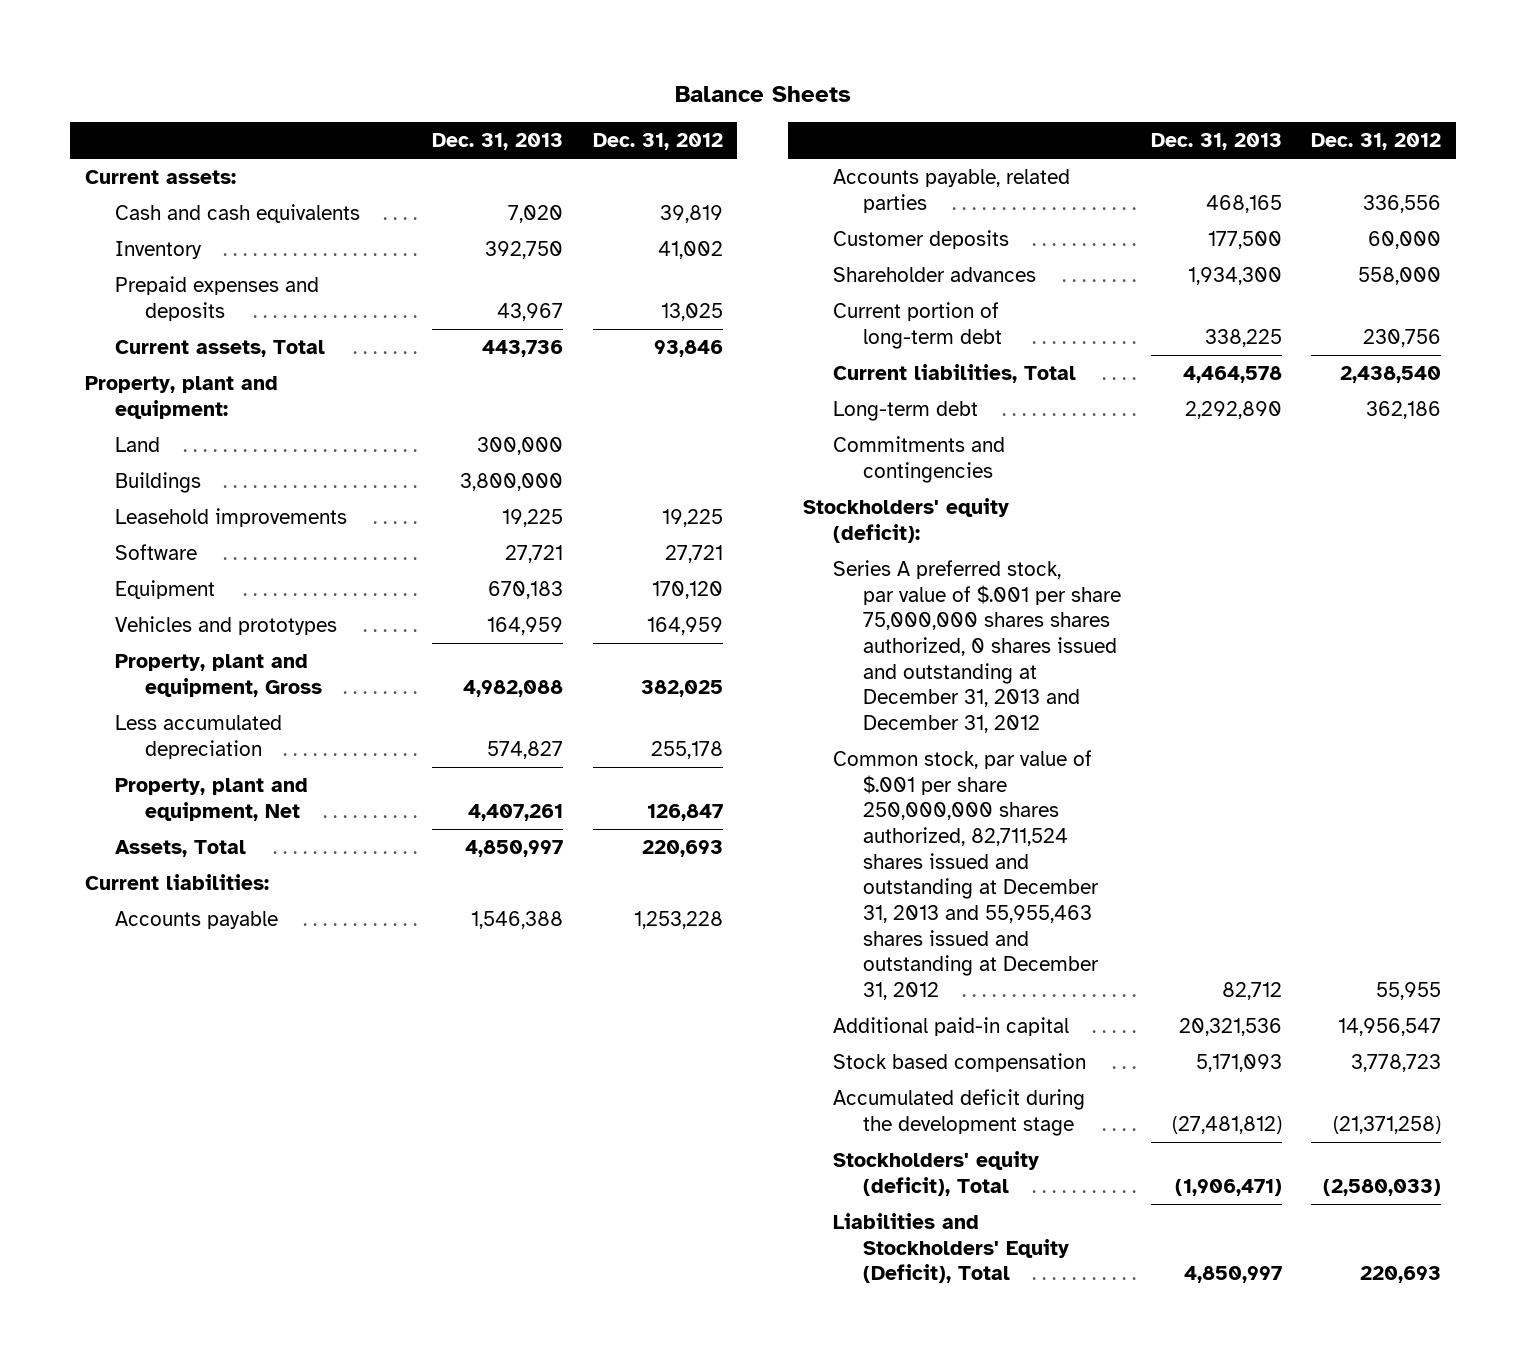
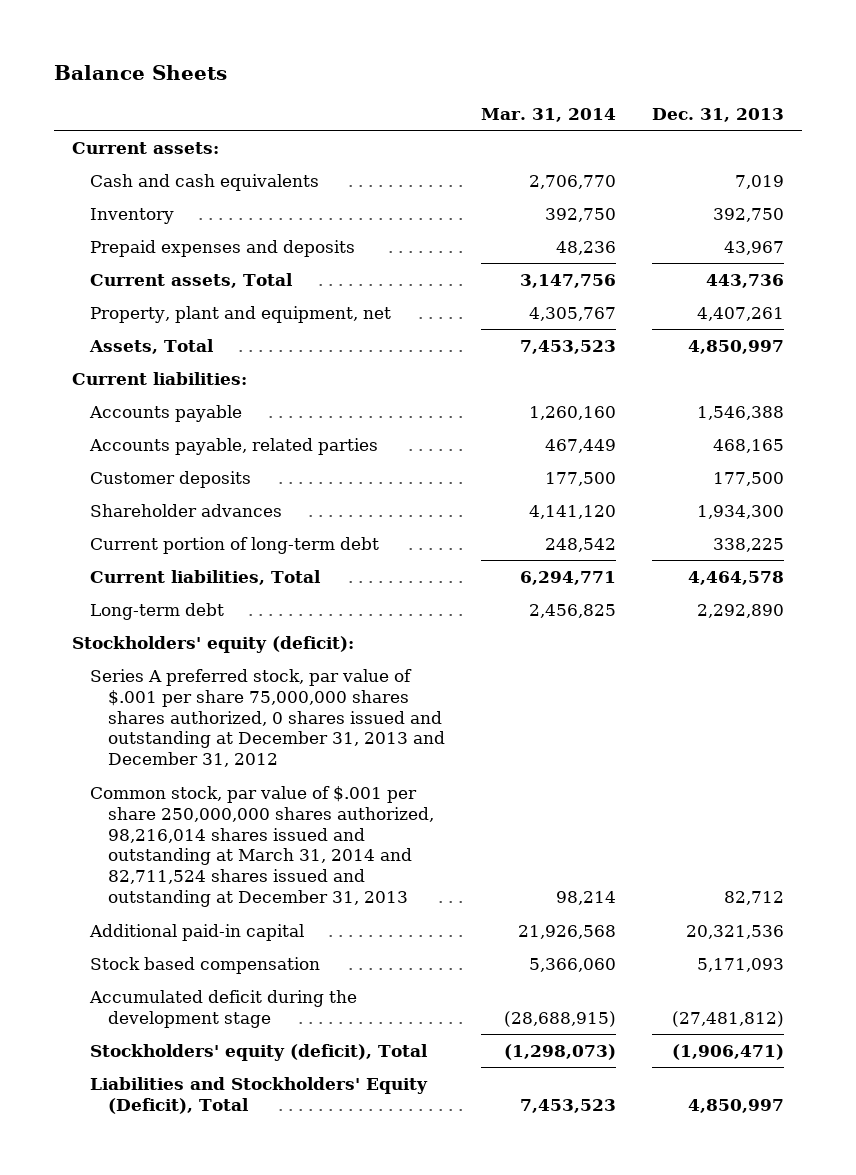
[592,133,723,151] Dec. 31, 2012 -> none
none -> [480,108,616,123] Mar. 31, 2014
[508,205,564,224] 7,020 -> [734,174,784,189] 7,019
[84,376,278,419] Property, plant and equipment: -> none
[114,437,160,453] Land -> none
[114,472,201,494] Buildings -> none
[114,508,347,528] Leasehold improvements -> none
[114,544,197,561] Software -> none
[114,580,215,600] Equipment -> none
[114,616,337,636] Vehicles and prototypes -> none
[114,654,322,697] Property, plant and equipment, Gross -> none
[114,715,282,759] Less accumulated depreciation -> none
[114,778,308,821] Property, plant and equipment, Net -> [90,305,392,323] Property, plant and equipment, net
[833,436,1006,483] Commitments and contingencies -> none
[833,750,1100,1000] Common stock, par value of $.001 per share 250,000,000 shares authorized, 82,711,524 shares issued and outstanding at December 31, 2013 and 55,955,463 shares issued and outstanding at December 31, 2012 -> [90,785,435,908] Common stock, par value of $.001 per share 250,000,000 shares authorized, 98,216,014 shares issued and outstanding at March 31, 2014 and 82,711,524 shares issued and outstanding at December 31, 2013

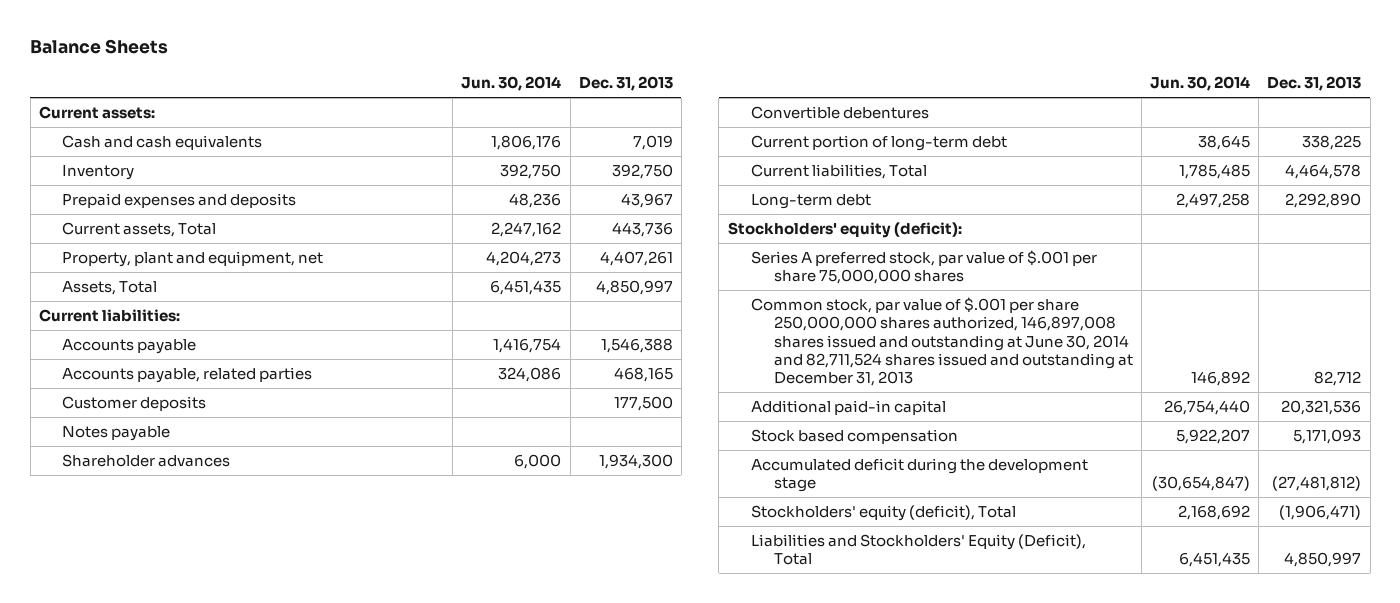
[480,108,616,123] Mar. 31, 2014 -> none
none -> [461,76,562,92] Jun. 30, 2014
none -> [61,425,170,441] Notes payable
none -> [750,105,929,119] Convertible debentures
[90,668,446,768] Series A preferred stock, par value of $.001 per share 75,000,000 shares shares authorized, 0 shares issued and outstanding at December 31, 2013 and December 31, 2012 -> [750,249,1097,285] Series A preferred stock, par value of $.001 per share 75,000,000 shares
[90,785,435,908] Common stock, par value of $.001 per share 250,000,000 shares authorized, 98,216,014 shares issued and outstanding at March 31, 2014 and 82,711,524 shares issued and outstanding at December 31, 2013 -> [750,296,1133,387] Common stock, par value of $.001 per share 250,000,000 shares authorized, 146,897,008 shares issued and outstanding at June 30, 2014 and 82,711,524 shares issued and outstanding at December 31, 2013

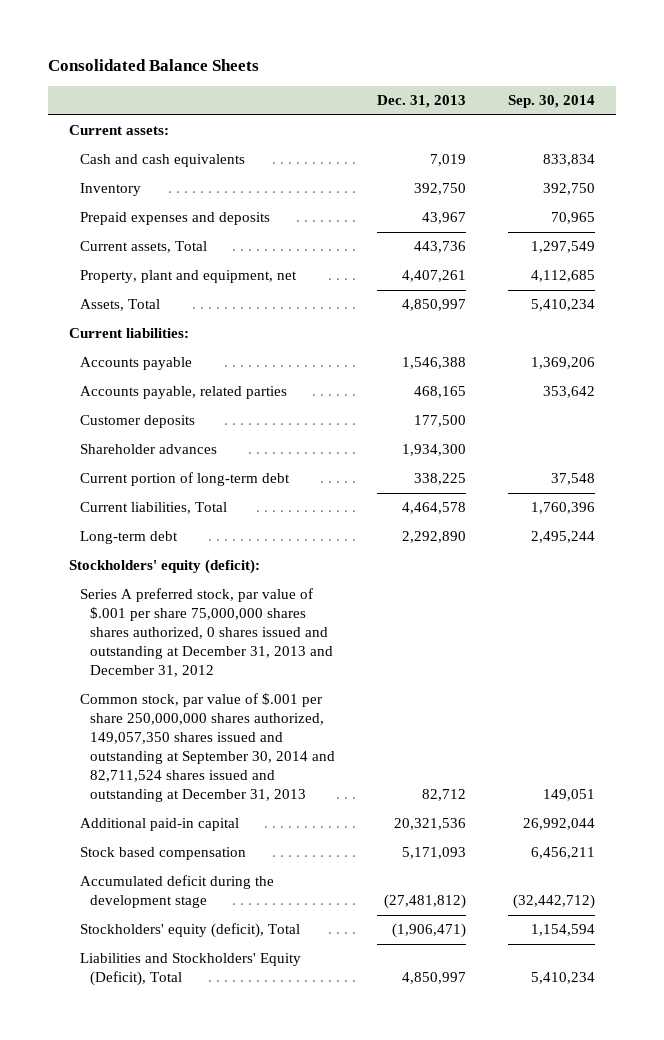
[30,39,169,55] Balance Sheets -> [48,59,260,72] Consolidated Balance Sheets
[461,76,562,92] Jun. 30, 2014 -> none
none -> [507,95,595,109] Sep. 30, 2014
[61,425,170,441] Notes payable -> none
[750,105,929,119] Convertible debentures -> none
[750,249,1097,285] Series A preferred stock, par value of $.001 per share 75,000,000 shares -> [79,588,334,678] Series A preferred stock, par value of $.001 per share 75,000,000 shares shares authorized, 0 shares issued and outstanding at December 31, 2013 and December 31, 2012
[750,296,1133,387] Common stock, par value of $.001 per share 250,000,000 shares authorized, 146,897,008 shares issued and outstanding at June 30, 2014 and 82,711,524 shares issued and outstanding at December 31, 2013 -> [79,693,336,803] Common stock, par value of $.001 per share 250,000,000 shares authorized, 149,057,350 shares issued and outstanding at September 30, 2014 and 82,711,524 shares issued and outstanding at December 31, 2013

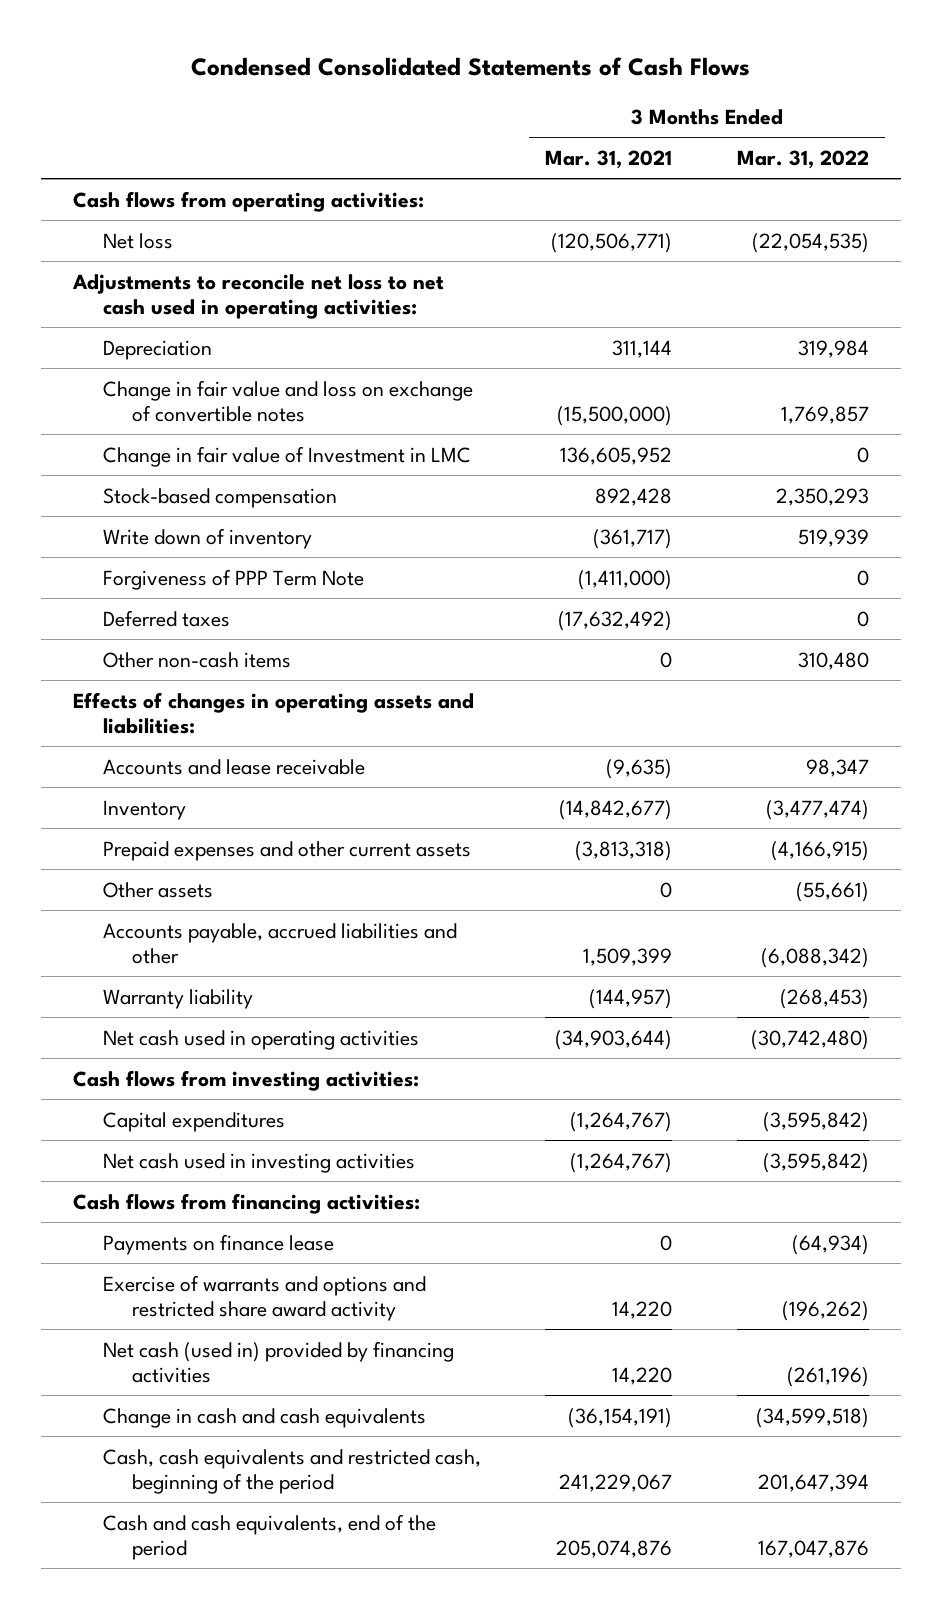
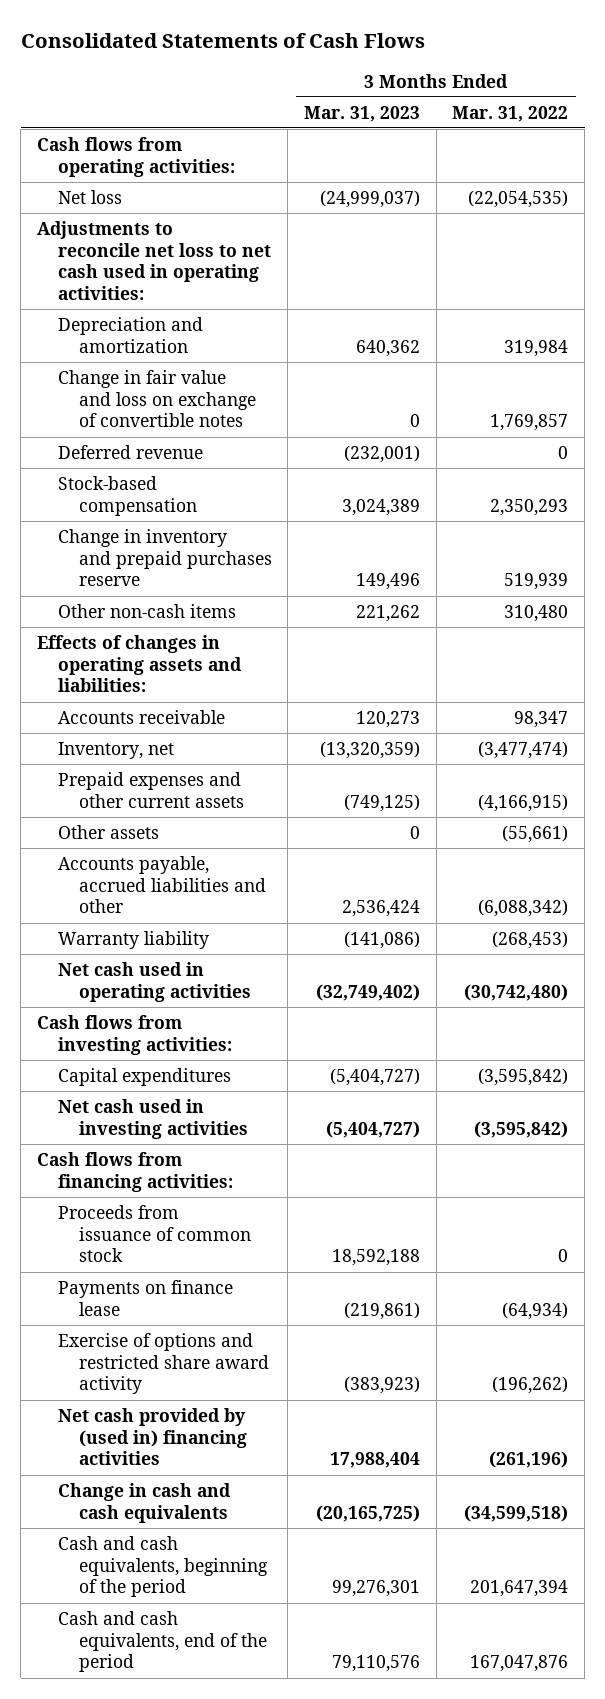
[190,56,750,76] Condensed Consolidated Statements of Cash Flows -> [20,33,425,49] Consolidated Statements of Cash Flows
[545,150,673,170] Mar. 31, 2021 -> none
none -> [304,105,421,122] Mar. 31, 2023
[102,339,212,360] Depreciation -> [57,316,203,353] Depreciation and amortization
[102,445,471,467] Change in fair value of Investment in LMC -> none
none -> [57,444,203,459] Deferred revenue
[102,568,364,590] Forgiveness of PPP Term Note -> none
[102,609,230,627] Deferred taxes -> none
[102,527,312,549] Write down of inventory -> [57,528,272,587] Change in inventory and prepaid purchases reserve
[102,758,365,775] Accounts and lease receivable -> [57,709,225,724] Accounts receivable
[102,799,186,820] Inventory -> [57,741,174,759] Inventory, net
none -> [57,1204,251,1263] Proceeds from issuance of common stock
[102,1274,426,1322] Exercise of warrants and options and restricted share award activity -> [57,1332,269,1395] Exercise of options and restricted share award activity
[102,1340,454,1384] Net cash (used in) provided by financing activities -> [57,1407,247,1466] Net cash provided by (used in) financing activities
[102,1448,481,1495] Cash, cash equivalents and restricted cash, beginning of the period -> [57,1535,268,1598] Cash and cash equivalents, beginning of the period

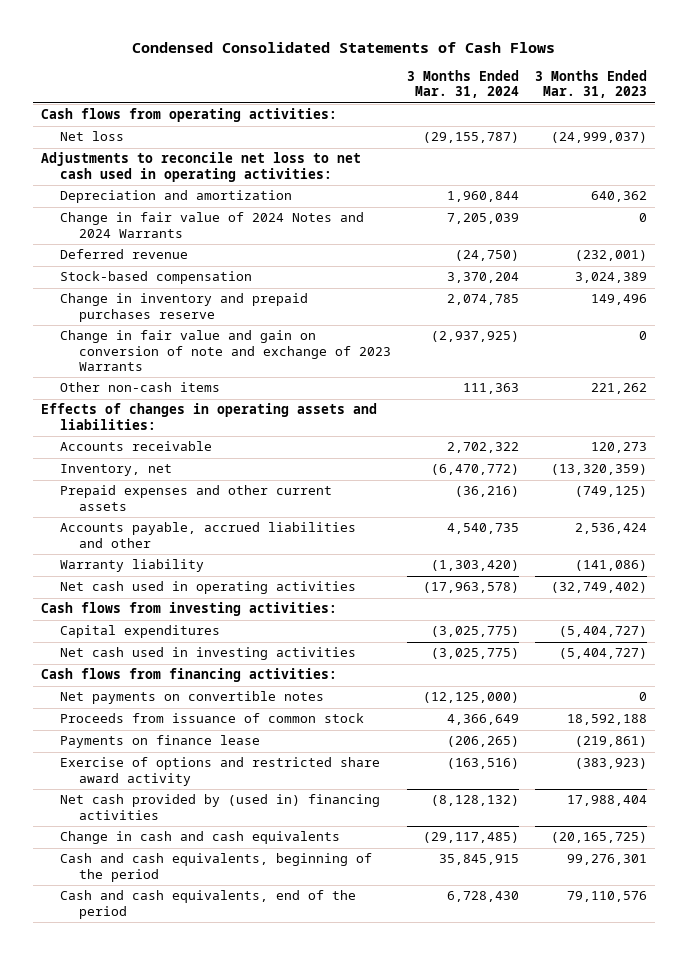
[20,33,425,49] Consolidated Statements of Cash Flows -> [132,42,556,54] Condensed Consolidated Statements of Cash Flows
[452,105,569,122] Mar. 31, 2022 -> none
none -> [407,70,520,99] 3 Months Ended Mar. 31, 2024
[57,369,256,428] Change in fair value and loss on exchange of convertible notes -> [60,212,365,238] Change in fair value of 2024 Notes and 2024 Warrants
none -> [60,330,392,371] Change in fair value and gain on conversion of note and exchange of 2023 Warrants
[57,824,159,839] Other assets -> none
none -> [60,691,325,705] Net payments on convertible notes

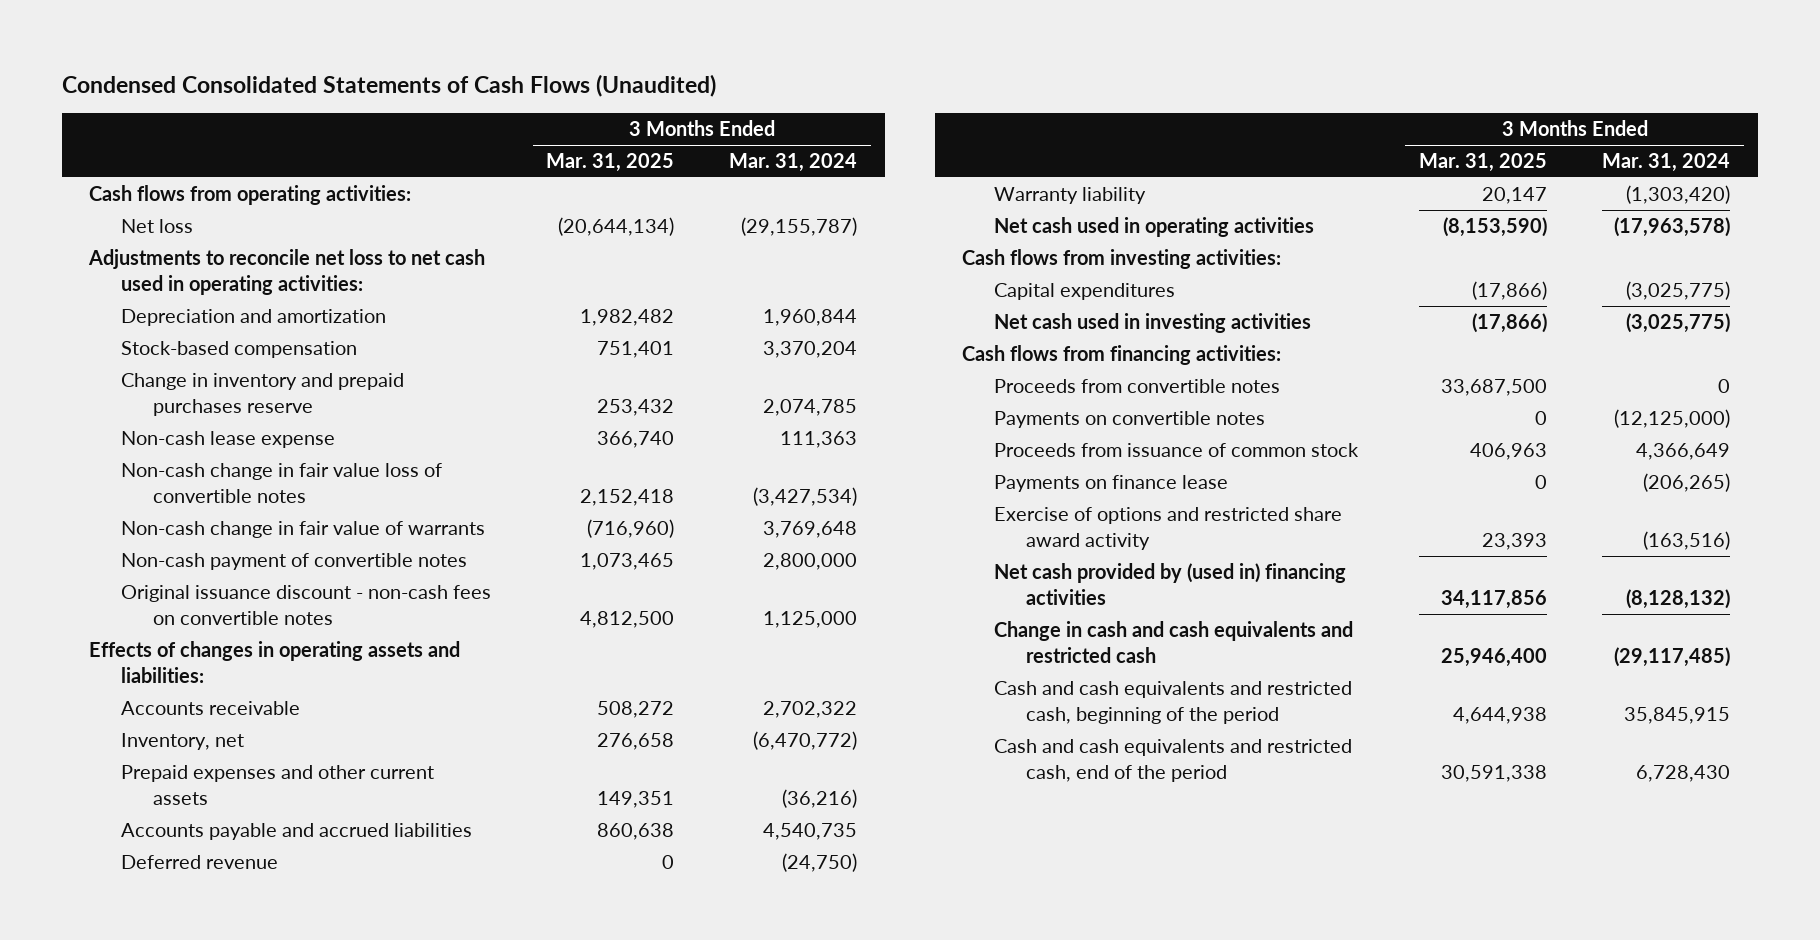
[132,42,556,54] Condensed Consolidated Statements of Cash Flows -> [62,74,717,98] Condensed Consolidated Statements of Cash Flows (Unaudited)
[535,70,648,99] 3 Months Ended Mar. 31, 2023 -> none
none -> [546,153,675,173] Mar. 31, 2025
[60,212,365,238] Change in fair value of 2024 Notes and 2024 Warrants -> none
[60,330,392,371] Change in fair value and gain on conversion of note and exchange of 2023 Warrants -> none
[60,382,221,393] Other non-cash items -> [121,431,336,449] Non-cash lease expense
none -> [121,463,443,503] Non-cash change in fair value loss of convertible notes
none -> [121,521,486,539] Non-cash change in fair value of warrants
none -> [121,553,468,571] Non-cash payment of convertible notes
none -> [121,585,492,625] Original issuance discount - non-cash fees on convertible notes
[60,522,357,548] Accounts payable, accrued liabilities and other -> [121,823,473,841] Accounts payable and accrued liabilities
[60,249,189,260] Deferred revenue -> [121,855,279,870] Deferred revenue
none -> [994,379,1281,394] Proceeds from convertible notes
[60,691,325,705] Net payments on convertible notes -> [994,411,1266,429] Payments on convertible notes
[60,831,341,845] Change in cash and cash equivalents -> [994,621,1354,663] Change in cash and cash equivalents and restricted cash
[60,853,373,882] Cash and cash equivalents, beginning of the period -> [994,681,1353,724] Cash and cash equivalents and restricted cash, beginning of the period
[60,890,357,919] Cash and cash equivalents, end of the period -> [994,739,1353,782] Cash and cash equivalents and restricted cash, end of the period

